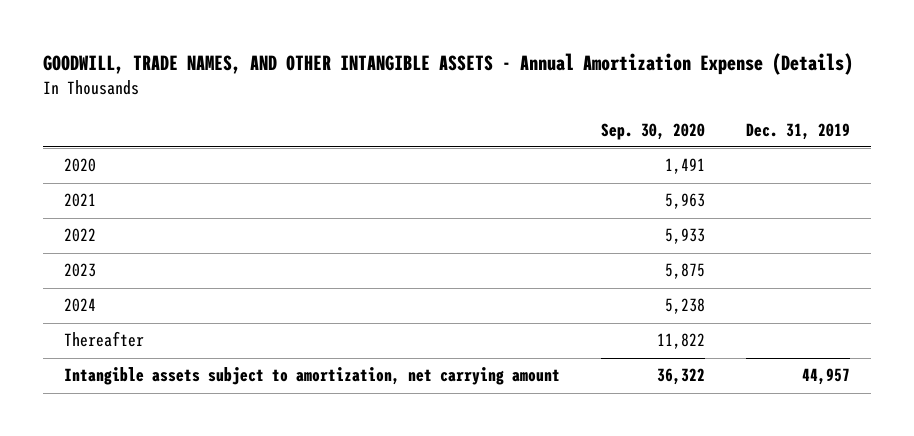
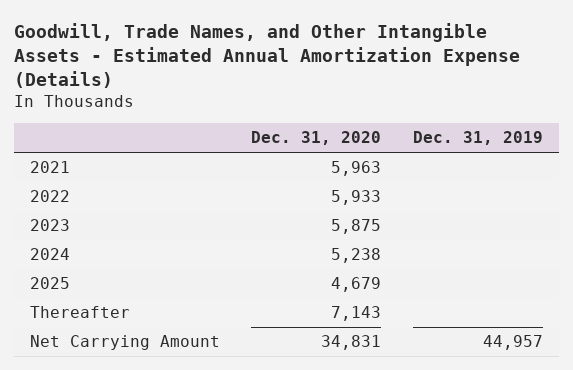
[42,53,853,76] GOODWILL, TRADE NAMES, AND OTHER INTANGIBLE ASSETS - Annual Amortization Expense (Details) -> [14,23,521,89] Goodwill, Trade Names, and Other Intangible Assets - Estimated Annual Amortization Expense (Details)
[600,122,705,140] Sep. 30, 2020 -> none
none -> [251,131,382,146] Dec. 31, 2020
[63,158,96,173] 2020 -> none
none -> [29,277,70,290] 2025
[63,367,560,386] Intangible assets subject to amortization, net carrying amount -> [29,335,220,351] Net Carrying Amount

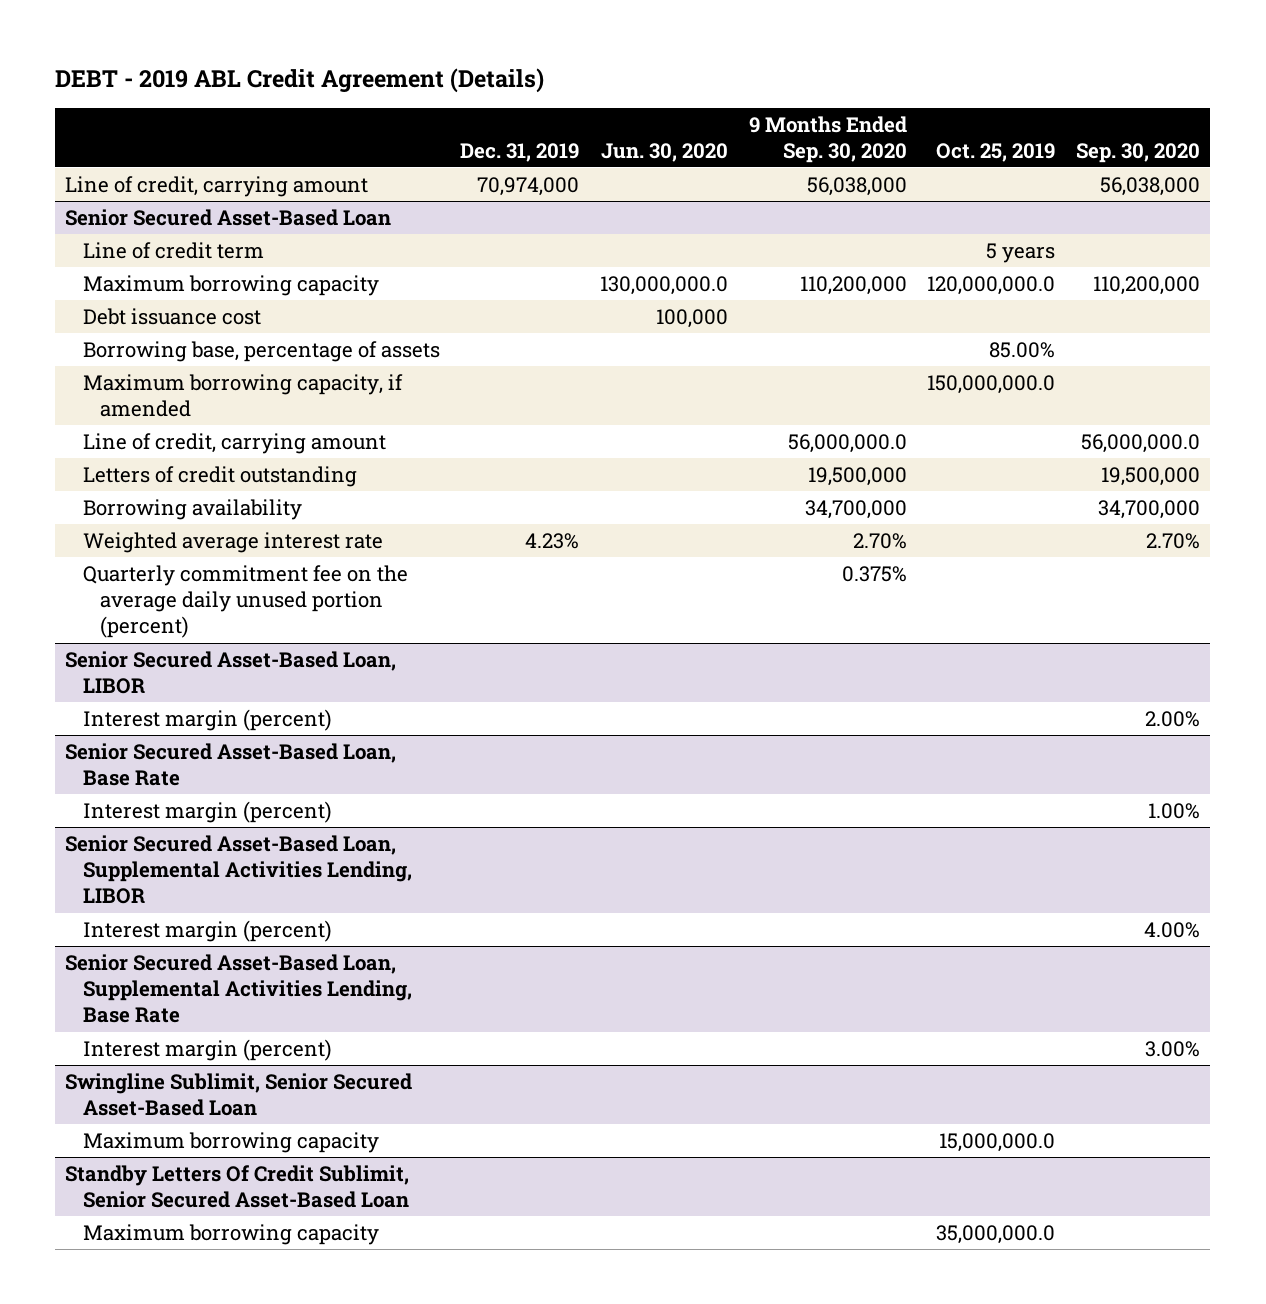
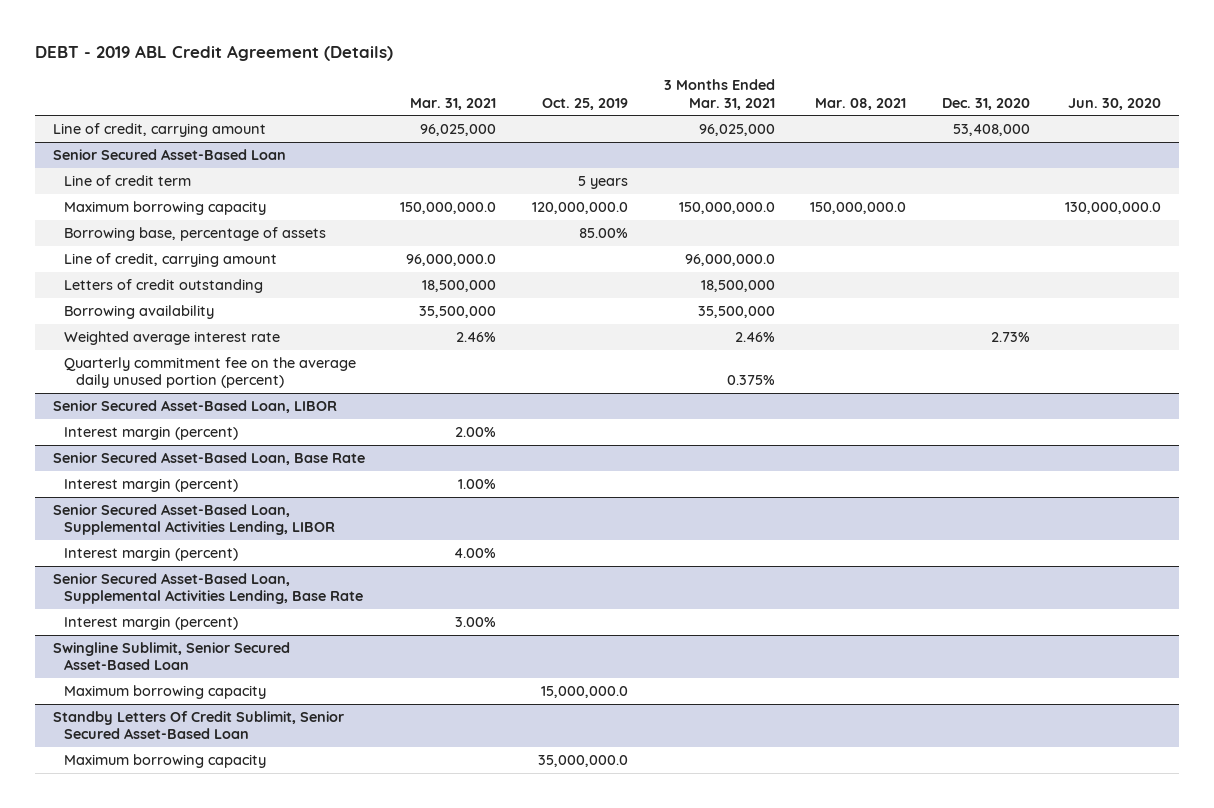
[460,142,580,162] Dec. 31, 2019 -> none
[748,115,907,163] 9 Months Ended Sep. 30, 2020 -> none
[1076,142,1201,163] Sep. 30, 2020 -> none
none -> [410,97,497,110] Mar. 31, 2021
none -> [663,79,775,110] 3 Months Ended Mar. 31, 2021
none -> [815,97,907,110] Mar. 08, 2021
none -> [941,97,1030,110] Dec. 31, 2020
[82,307,261,325] Debt issuance cost -> none
[82,373,403,418] Maximum borrowing capacity, if amended -> none

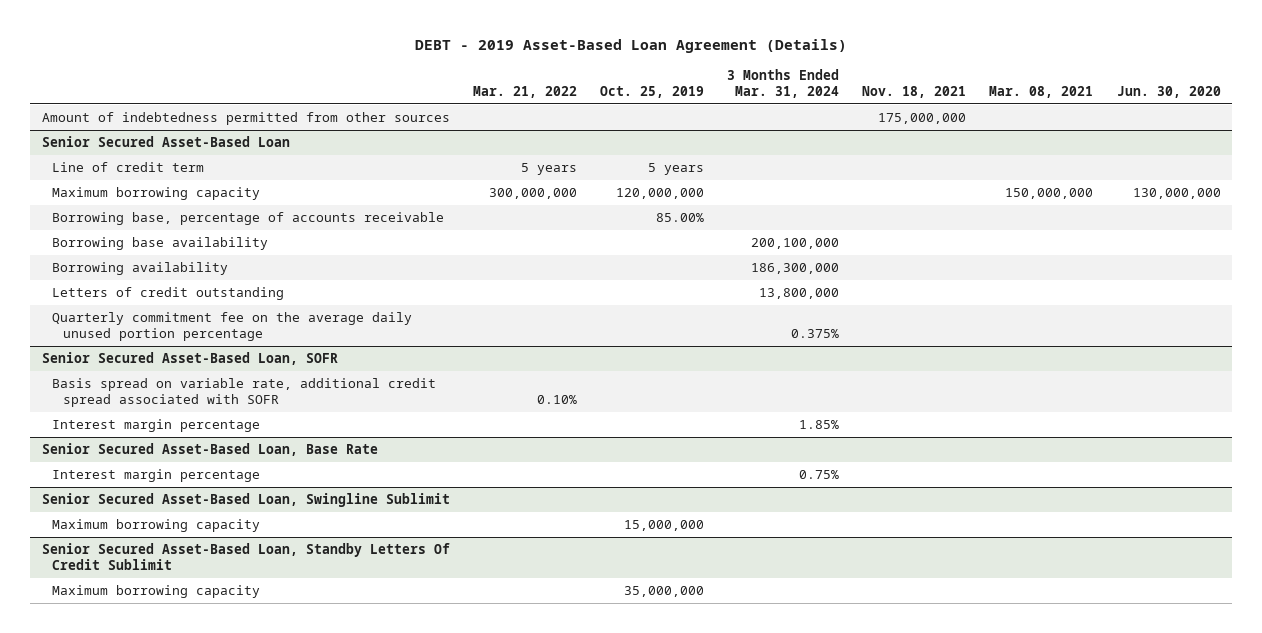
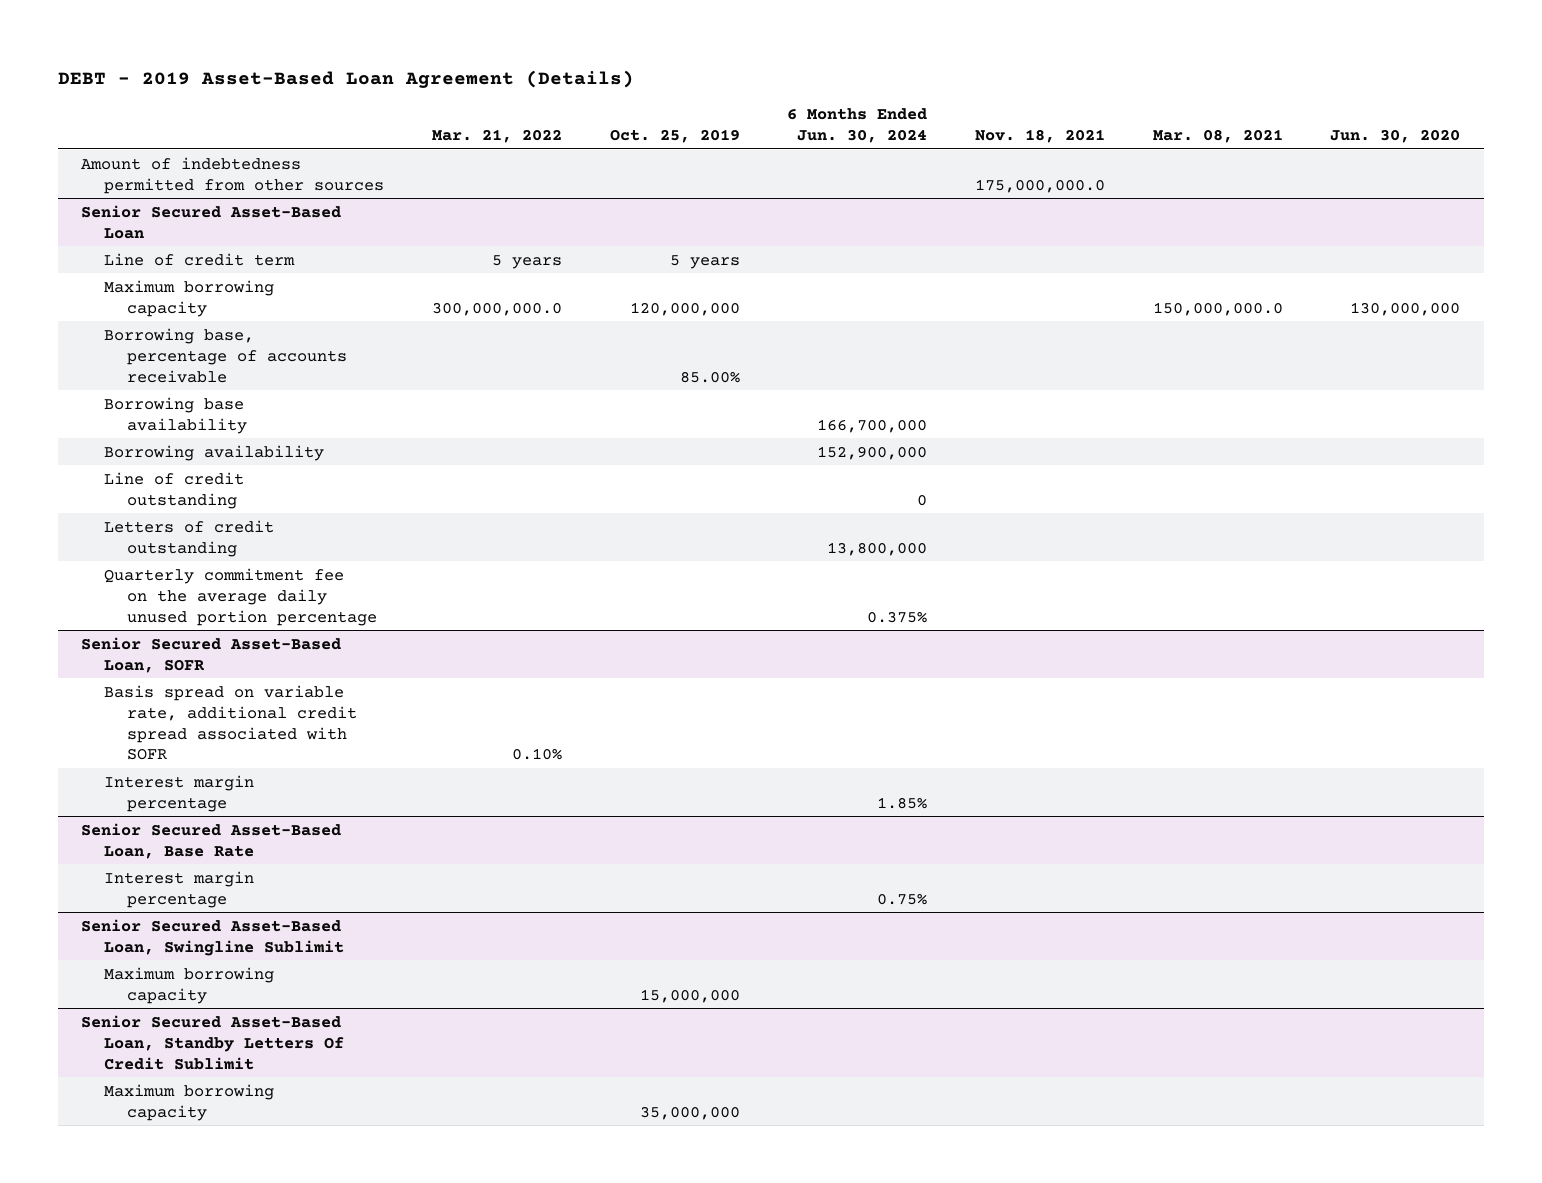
[727,68,840,99] 3 Months Ended Mar. 31, 2024 -> none
none -> [787,108,928,144] 6 Months Ended Jun. 30, 2024
[878,113,967,125] 175,000,000 -> [975,178,1106,193] 175,000,000.0
[488,188,577,200] 300,000,000 -> [432,301,563,316] 300,000,000.0
[1005,188,1094,200] 150,000,000 -> [1152,301,1283,316] 150,000,000.0
none -> [104,471,245,509] Line of credit outstanding

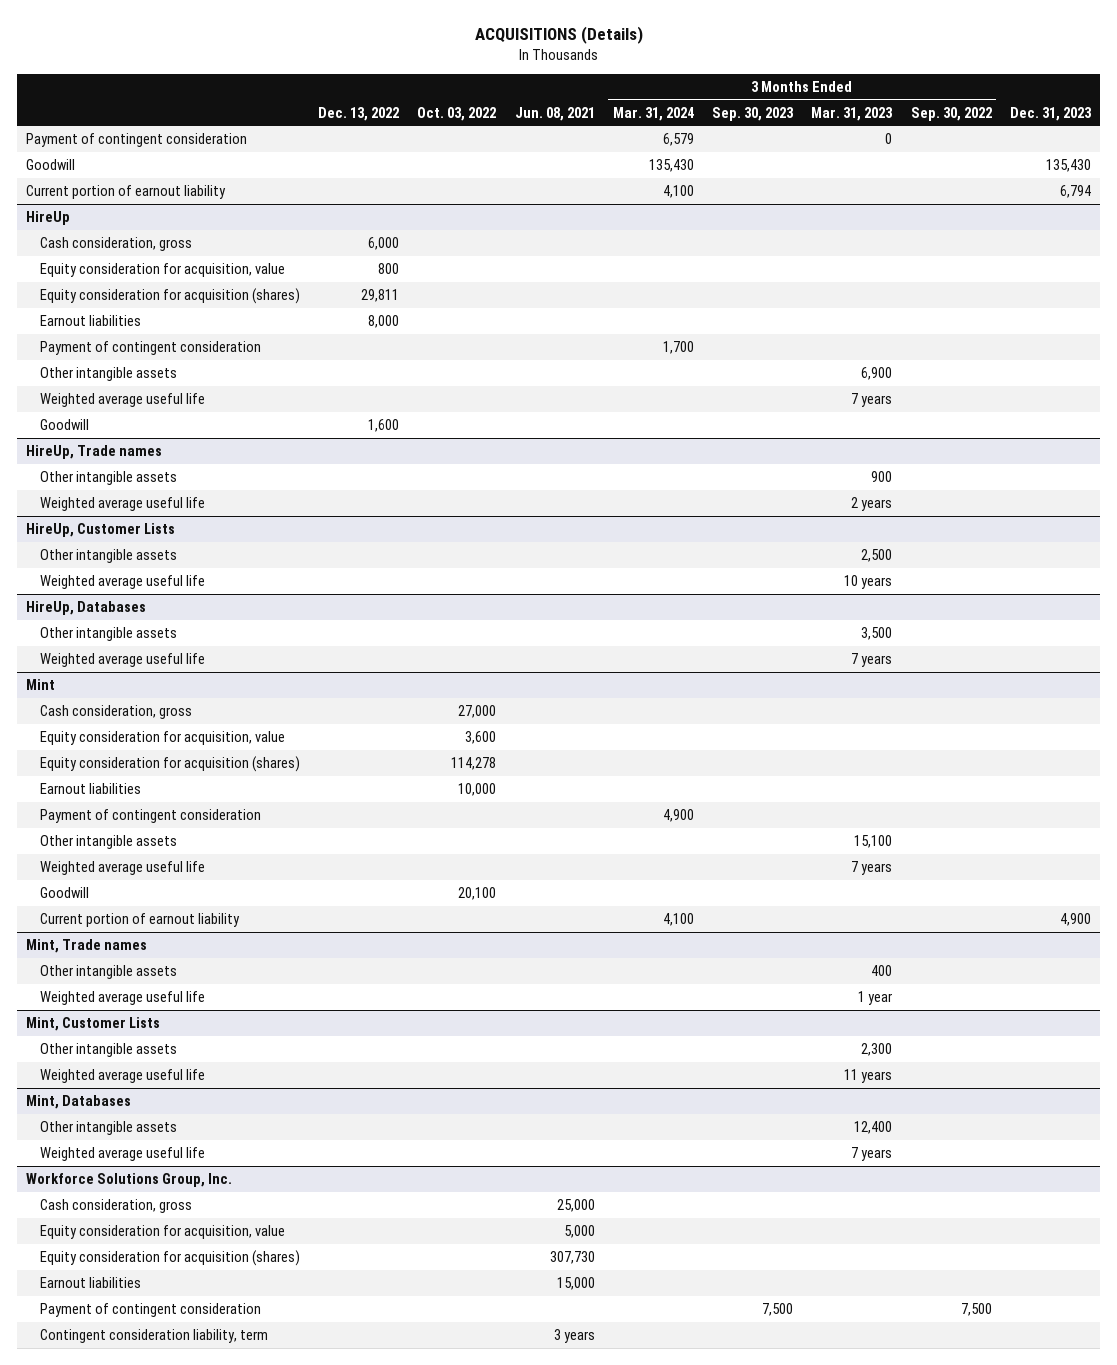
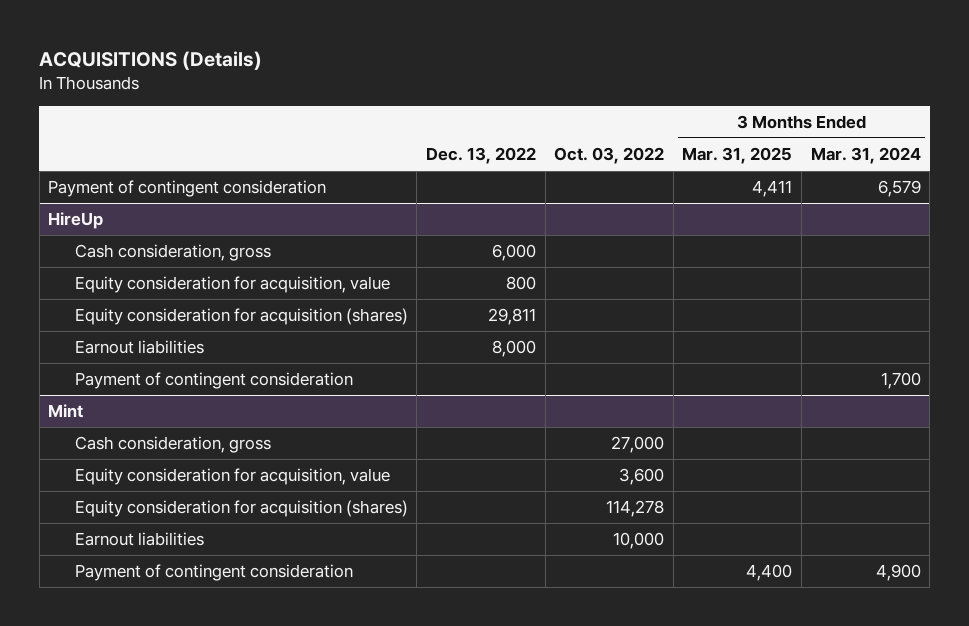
[514,106,595,121] Jun. 08, 2021 -> none
[712,106,795,121] Sep. 30, 2023 -> none
[811,106,894,121] Mar. 31, 2023 -> none
[910,106,992,121] Sep. 30, 2022 -> none
[1009,106,1092,121] Dec. 31, 2023 -> none
none -> [682,147,793,165] Mar. 31, 2025
[26,159,76,171] Goodwill -> none
[26,185,227,200] Current portion of earnout liability -> none
[39,367,177,382] Other intangible assets -> none
[39,393,205,408] Weighted average useful life -> none
[39,419,89,431] Goodwill -> none
[26,445,163,460] HireUp, Trade names -> none
[39,471,177,486] Other intangible assets -> none
[39,497,205,512] Weighted average useful life -> none
[26,523,176,538] HireUp, Customer Lists -> none
[39,549,177,564] Other intangible assets -> none
[39,575,205,590] Weighted average useful life -> none
[26,601,147,616] HireUp, Databases -> none
[39,627,177,642] Other intangible assets -> none
[39,653,205,668] Weighted average useful life -> none
[39,835,177,850] Other intangible assets -> none
[39,861,205,876] Weighted average useful life -> none
[39,887,89,899] Goodwill -> none
[39,913,240,928] Current portion of earnout liability -> none
[26,939,148,954] Mint, Trade names -> none
[39,965,177,980] Other intangible assets -> none
[39,991,205,1006] Weighted average useful life -> none
[26,1017,161,1032] Mint, Customer Lists -> none
[39,1043,177,1058] Other intangible assets -> none
[39,1069,205,1084] Weighted average useful life -> none
[26,1095,132,1110] Mint, Databases -> none
[39,1121,177,1136] Other intangible assets -> none
[39,1147,205,1162] Weighted average useful life -> none
[26,1173,233,1188] Workforce Solutions Group, Inc. -> none
[39,1199,192,1214] Cash consideration, gross -> none
[39,1225,285,1240] Equity consideration for acquisition, value -> none
[39,1250,300,1267] Equity consideration for acquisition (shares) -> none
[39,1277,141,1289] Earnout liabilities -> none
[39,1303,261,1318] Payment of contingent consideration -> none
[39,1329,268,1344] Contingent consideration liability, term -> none

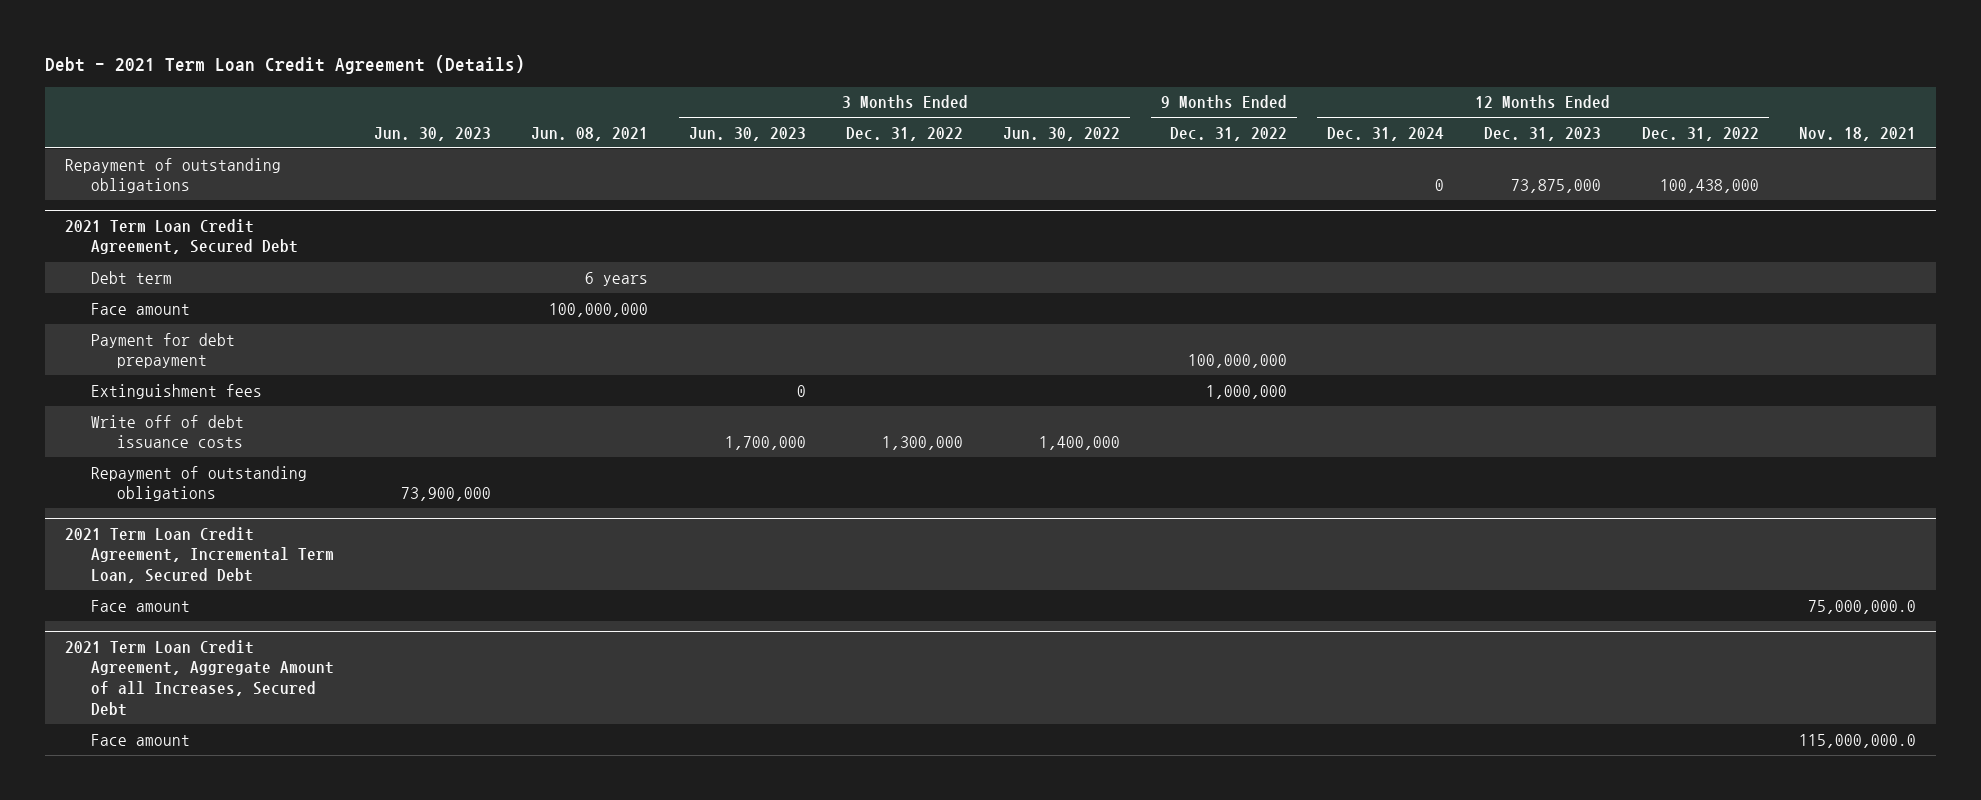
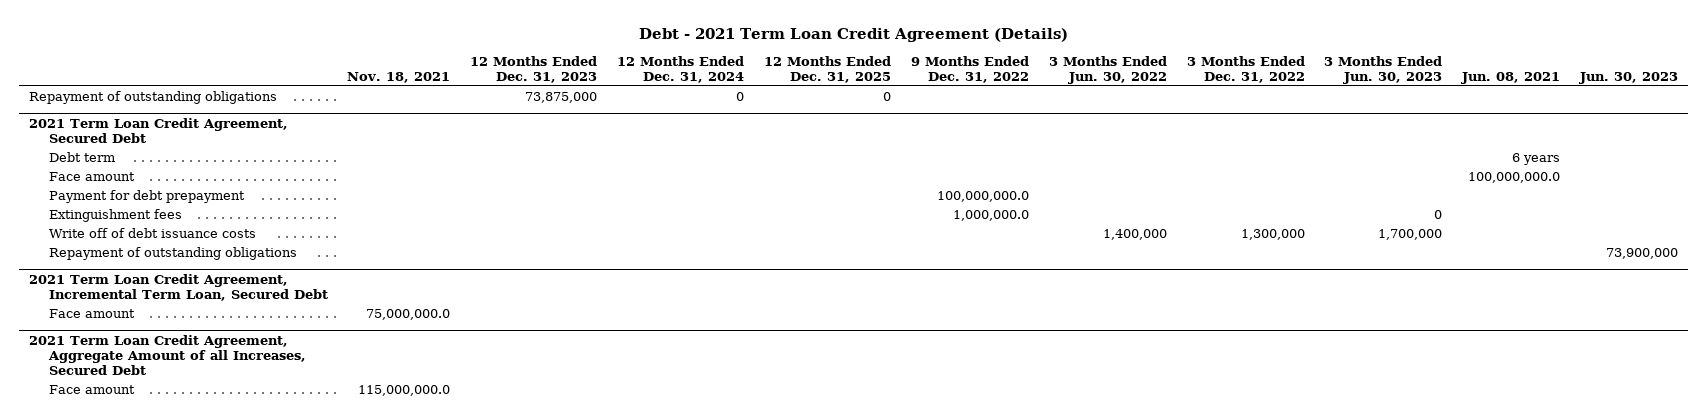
[1641,126,1759,141] Dec. 31, 2022 -> none
none -> [763,55,891,83] 12 Months Ended Dec. 31, 2025
[549,302,649,317] 100,000,000 -> [1468,172,1561,184] 100,000,000.0
[1187,354,1287,369] 100,000,000 -> [936,191,1029,203] 100,000,000.0
[1205,384,1287,399] 1,000,000 -> [952,210,1029,222] 1,000,000.0

